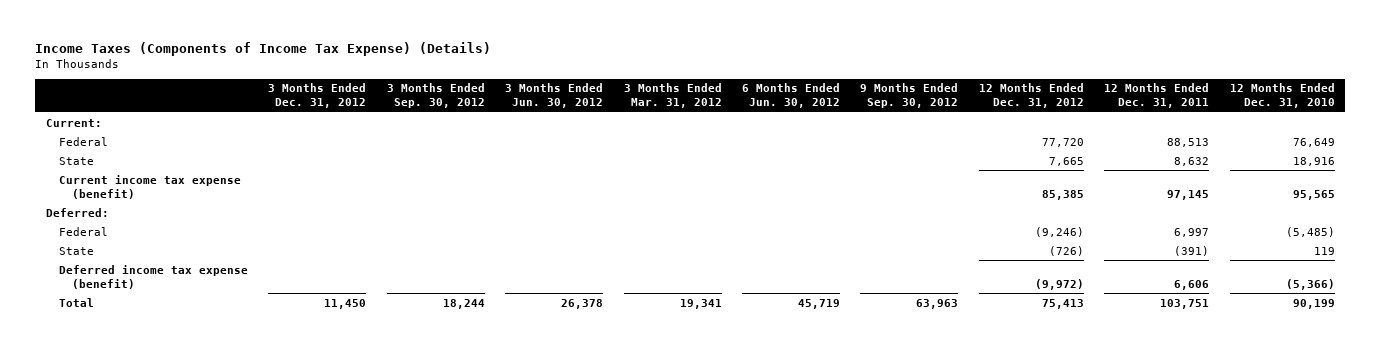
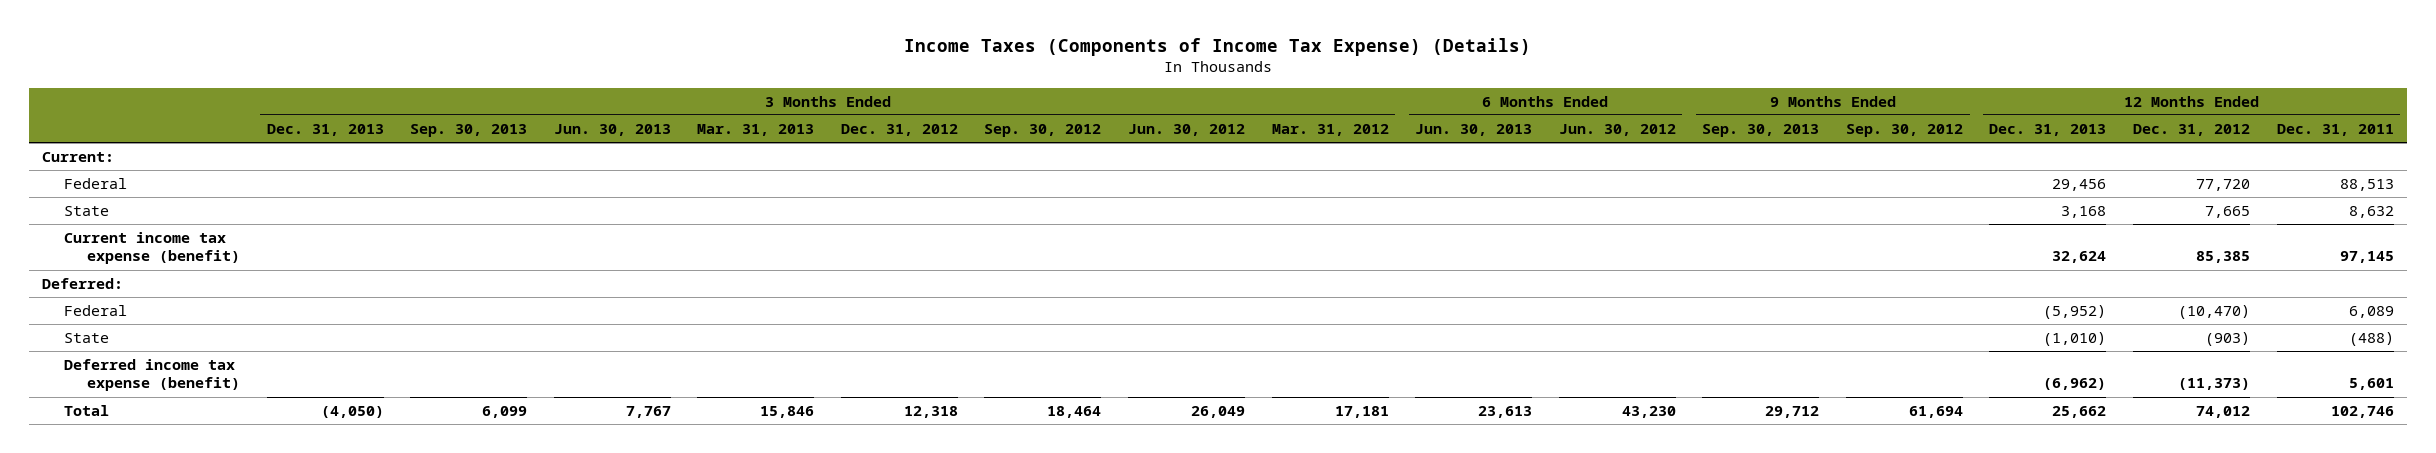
[1229,83,1335,109] 12 Months Ended Dec. 31, 2010 -> none
none -> [266,124,384,137] Dec. 31, 2013
none -> [410,124,528,138] Sep. 30, 2013
none -> [553,124,671,137] Jun. 30, 2013
none -> [697,124,815,137] Mar. 31, 2013
none -> [1415,124,1533,137] Jun. 30, 2013
none -> [1702,124,1820,138] Sep. 30, 2013
none -> [1989,124,2107,137] Dec. 31, 2013
[1034,226,1084,237] (9,246) -> [2178,305,2251,320] (10,470)
[1174,227,1210,237] 6,997 -> [2348,306,2394,319] 6,089
[1048,245,1084,256] (726) -> [2205,332,2251,347] (903)
[1174,245,1210,256] (391) -> [2348,332,2394,347] (488)
[1034,278,1084,290] (9,972) -> [2178,378,2251,391] (11,373)
[1174,279,1210,290] 6,606 -> [2348,378,2394,391] 5,601
[324,298,367,309] 11,450 -> [903,406,958,419] 12,318
[442,298,485,309] 18,244 -> [1047,406,1102,419] 18,464
[561,298,604,309] 26,378 -> [1191,406,1246,419] 26,049
[679,298,722,309] 19,341 -> [1334,406,1389,419] 17,181
[797,298,840,309] 45,719 -> [1621,406,1676,419] 43,230
[916,298,959,309] 63,963 -> [1908,406,1963,419] 61,694
[1041,298,1084,309] 75,413 -> [2196,406,2251,419] 74,012
[1160,298,1210,309] 103,751 -> [2330,406,2394,419] 102,746

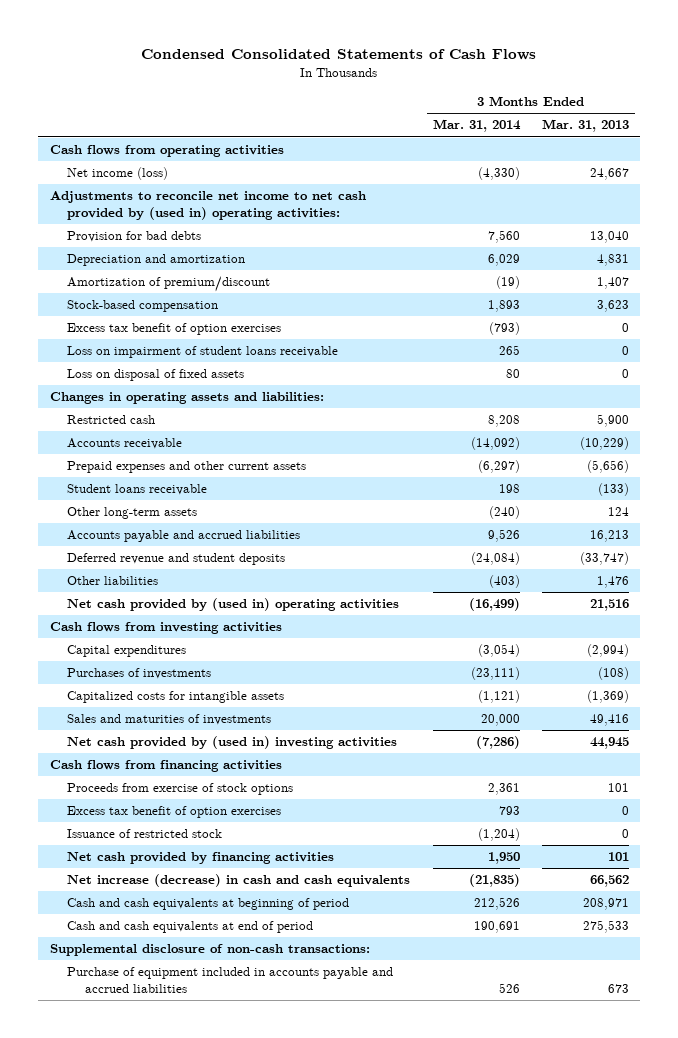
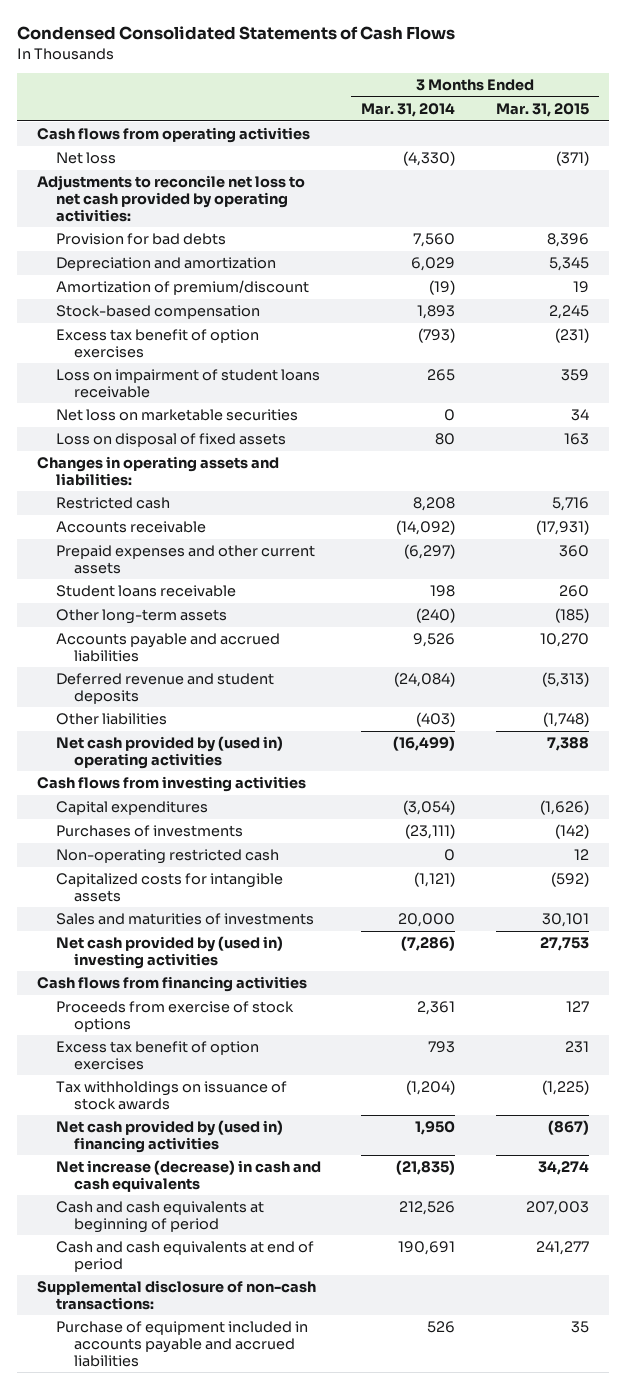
[541,119,629,133] Mar. 31, 2013 -> none
none -> [495,103,589,118] Mar. 31, 2015
[67,167,169,181] Net income (loss) -> [55,152,116,165] Net loss
[49,191,366,220] Adjustments to reconcile net income to net cash provided by (used in) operating activities: -> [37,175,306,222] Adjustments to reconcile net loss to net cash provided by operating activities:
none -> [55,409,298,422] Net loss on marketable securities
none -> [55,849,279,865] Non-operating restricted cash
[67,829,223,839] Issuance of restricted stock -> [55,1081,287,1110] Tax withholdings on issuance of stock awards
[67,852,335,865] Net cash provided by financing activities -> [55,1120,283,1153] Net cash provided by (used in) financing activities

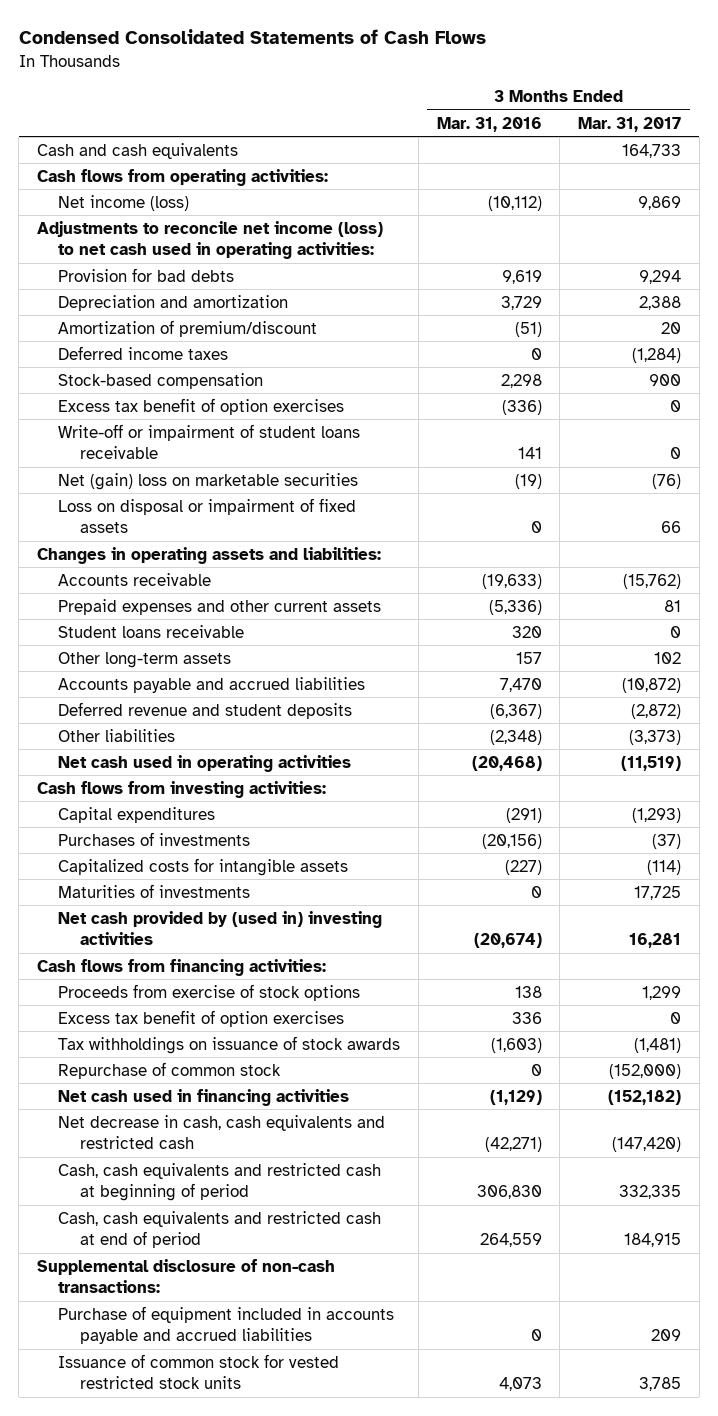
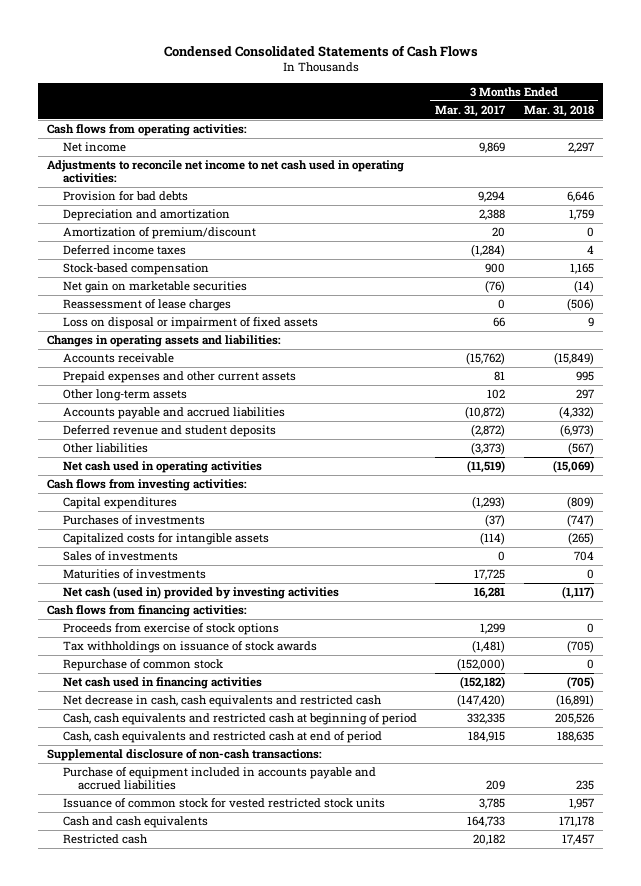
[436,116,542,132] Mar. 31, 2016 -> none
none -> [523,104,594,117] Mar. 31, 2018
[58,194,190,211] Net income (loss) -> [62,142,126,153] Net income
[36,220,383,260] Adjustments to reconcile net income (loss) to net cash used in operating activities: -> [47,160,405,184] Adjustments to reconcile net income to net cash used in operating activities:
[58,397,345,415] Excess tax benefit of option exercises -> none
[58,423,361,460] Write-off or impairment of student loans receivable -> none
[58,472,359,490] Net (gain) loss on marketable securities -> [62,281,247,294] Net gain on marketable securities
none -> [62,299,231,312] Reassessment of lease charges
[58,624,245,638] Student loans receivable -> none
none -> [62,551,178,562] Sales of investments
[58,910,383,946] Net cash provided by (used in) investing activities -> [62,586,339,600] Net cash (used in) provided by investing activities
[58,1009,345,1027] Excess tax benefit of option exercises -> none
[36,142,238,159] Cash and cash equivalents -> [62,816,208,829] Cash and cash equivalents
none -> [62,834,148,845] Restricted cash

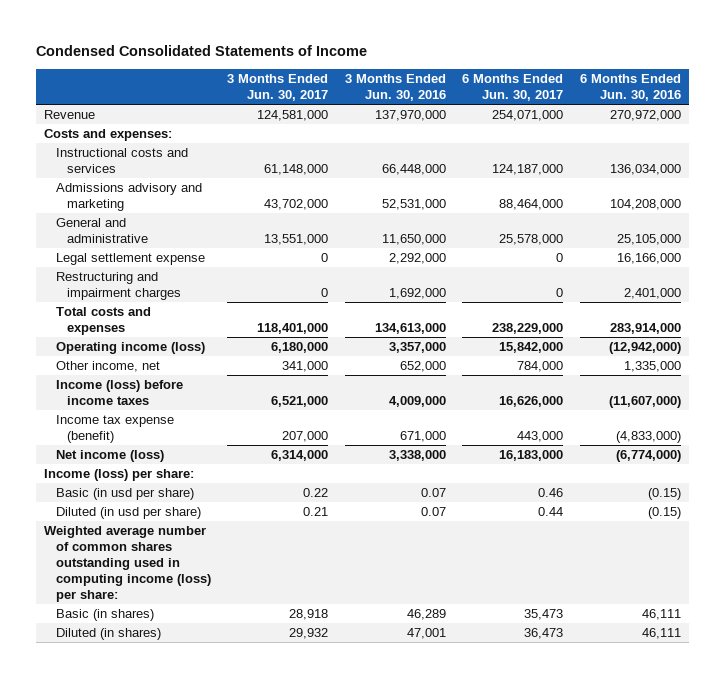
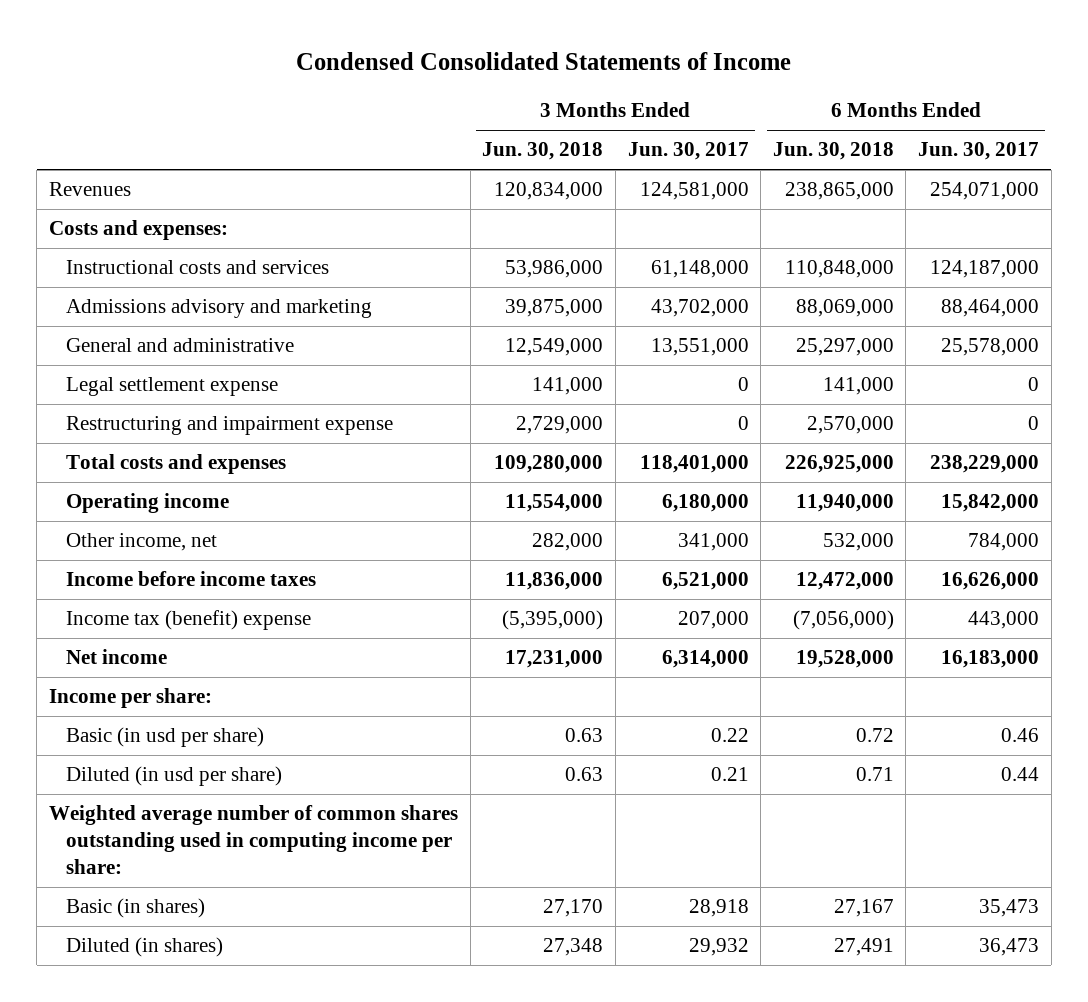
[344,73,446,101] 3 Months Ended Jun. 30, 2016 -> none
[579,73,681,101] 6 Months Ended Jun. 30, 2016 -> none
none -> [482,142,604,161] Jun. 30, 2018
none -> [772,142,894,161] Jun. 30, 2018
[44,110,96,120] Revenue -> [49,182,132,197] Revenues
[55,272,182,301] Restructuring and impairment charges -> [65,416,393,436] Restructuring and impairment expense
[55,342,205,355] Operating income (loss) -> [65,493,229,514] Operating income
[55,380,183,406] Income (loss) before income taxes -> [65,571,316,587] Income before income taxes
[55,415,174,444] Income tax expense (benefit) -> [65,610,311,631] Income tax (benefit) expense
[55,450,164,463] Net income (loss) -> [65,649,167,665] Net income
[44,469,195,482] Income (loss) per share: -> [49,688,213,709] Income per share:
[44,526,211,602] Weighted average number of common shares outstanding used in computing income (loss) per share: -> [49,805,459,874] Weighted average number of common shares outstanding used in computing income per share:

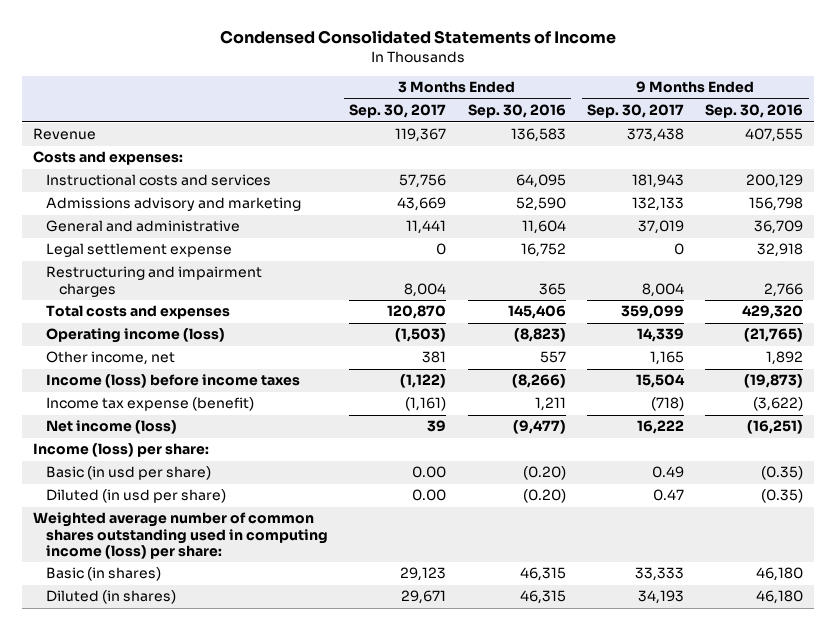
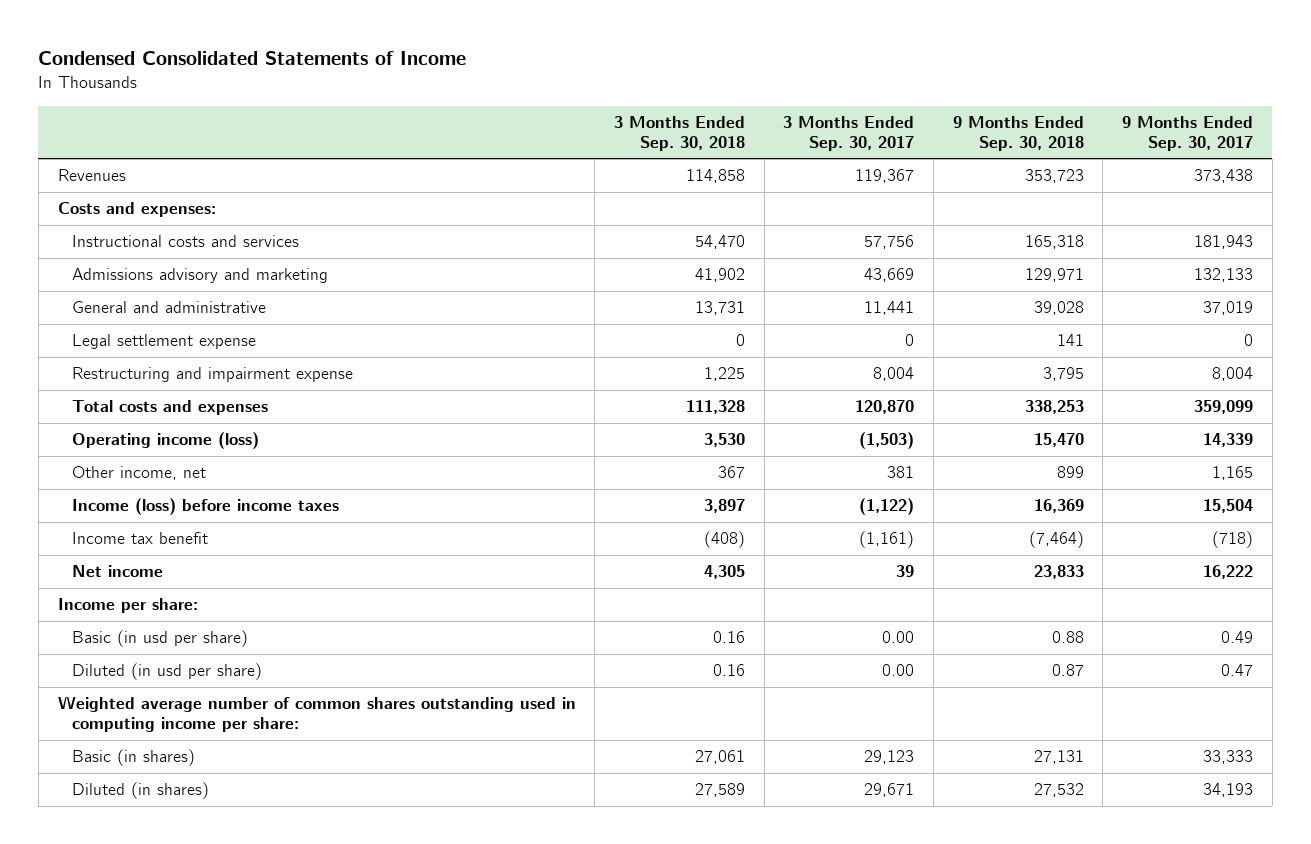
[467,104,566,119] Sep. 30, 2016 -> none
[705,104,804,119] Sep. 30, 2016 -> none
none -> [613,115,745,151] 3 Months Ended Sep. 30, 2018
none -> [952,115,1084,151] 9 Months Ended Sep. 30, 2018
[32,128,96,141] Revenue -> [57,169,126,182] Revenues
[45,266,262,297] Restructuring and impairment charges -> [72,367,354,383] Restructuring and impairment expense
[45,397,254,412] Income tax expense (benefit) -> [72,532,209,545] Income tax benefit
[45,420,177,435] Net income (loss) -> [72,565,164,578] Net income
[32,443,209,458] Income (loss) per share: -> [57,598,198,614] Income per share:
[32,512,328,559] Weighted average number of common shares outstanding used in computing income (loss) per share: -> [57,696,576,733] Weighted average number of common shares outstanding used in computing income per share:

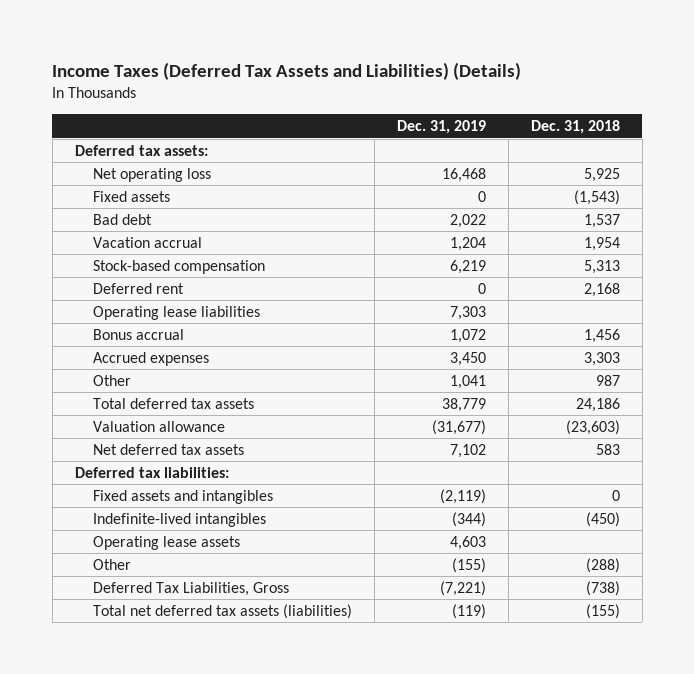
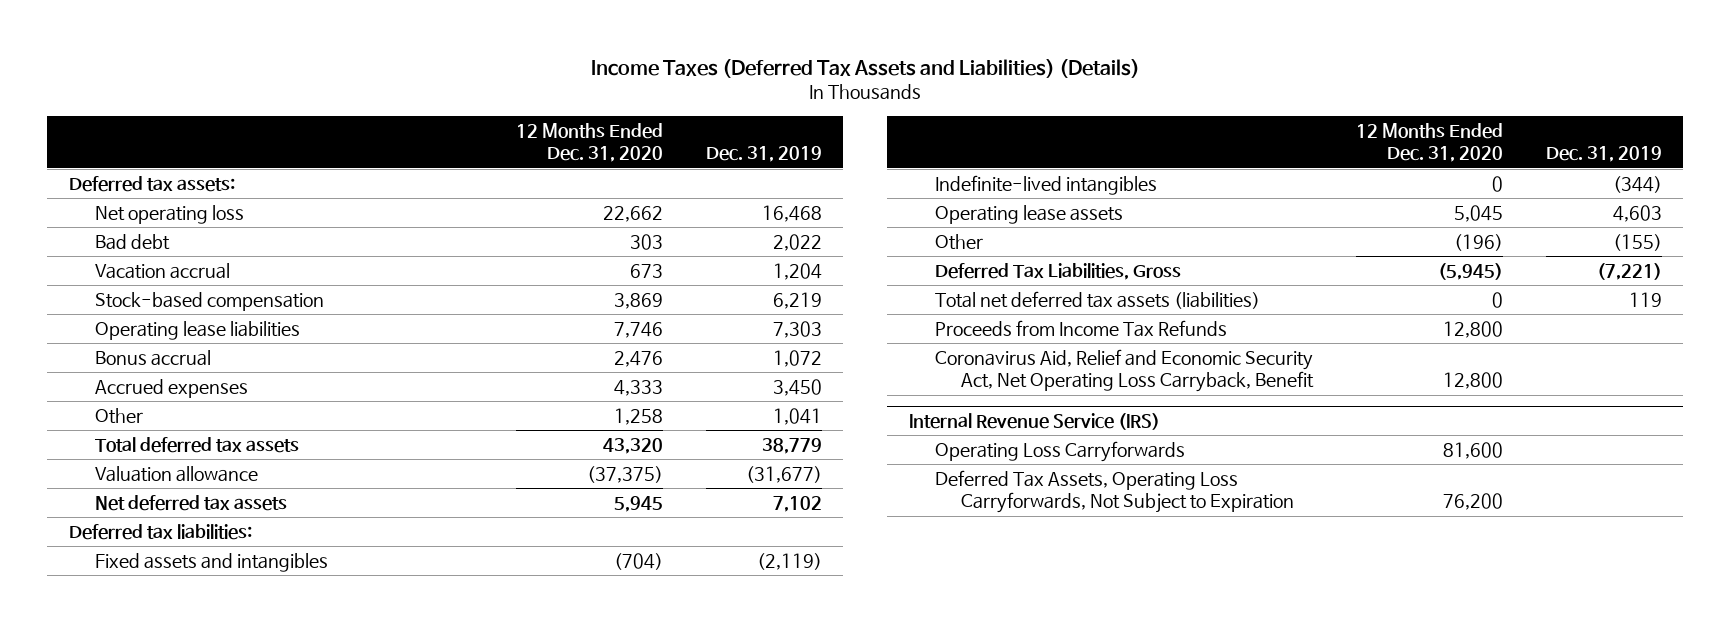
[530,120,620,135] Dec. 31, 2018 -> none
none -> [515,122,663,163] 12 Months Ended Dec. 31, 2020
[92,190,170,202] Fixed assets -> none
[92,282,184,294] Deferred rent -> none
[451,603,486,619] (119) -> [1628,291,1662,307] 119
none -> [934,319,1227,337] Proceeds from Income Tax Refunds
none -> [934,348,1314,393] Coronavirus Aid, Relief and Economic Security Act, Net Operating Loss Carryback, Benefit
none -> [908,413,1160,431] Internal Revenue Service (IRS)
none -> [934,440,1185,462] Operating Loss Carryforwards
none -> [934,469,1294,514] Deferred Tax Assets, Operating Loss Carryforwards, Not Subject to Expiration

